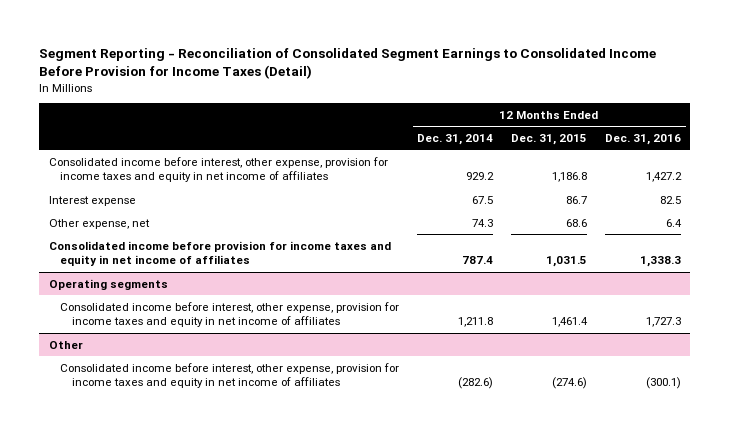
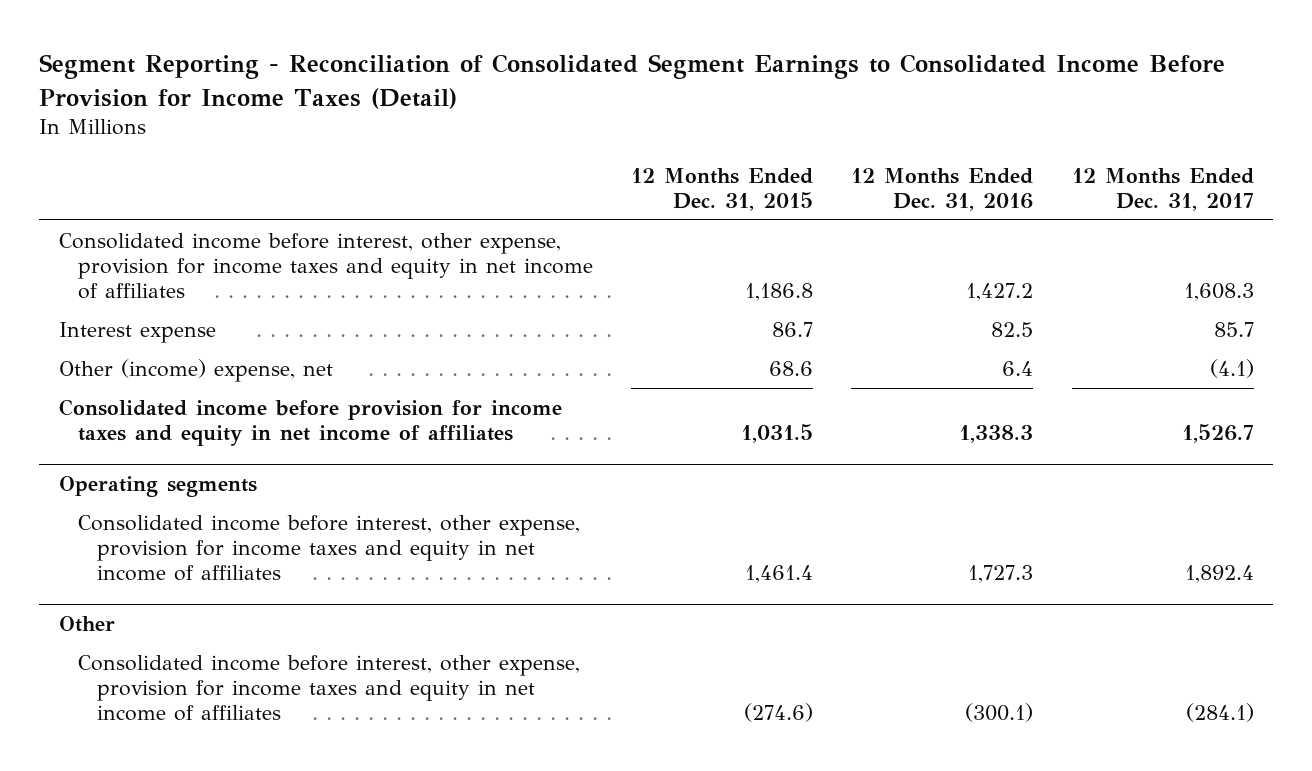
[417,134,494,146] Dec. 31, 2014 -> none
none -> [1071,167,1254,211] 12 Months Ended Dec. 31, 2017
[48,218,150,229] Other expense, net -> [58,358,333,382] Other (income) expense, net

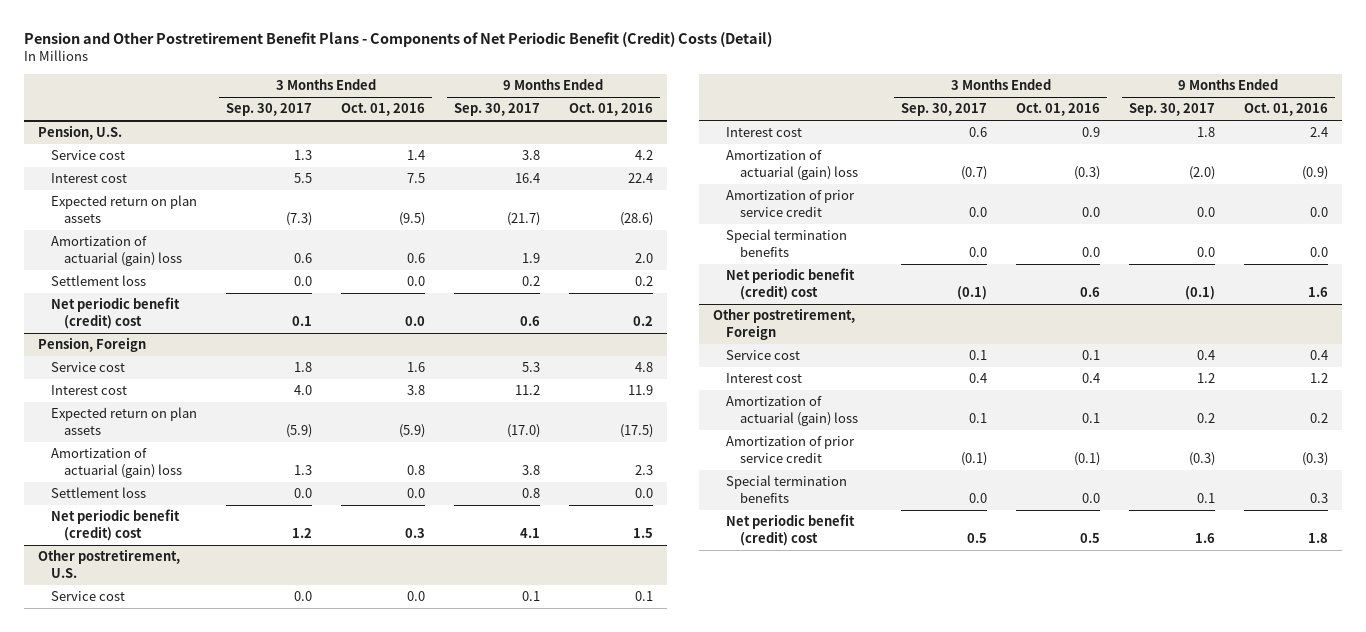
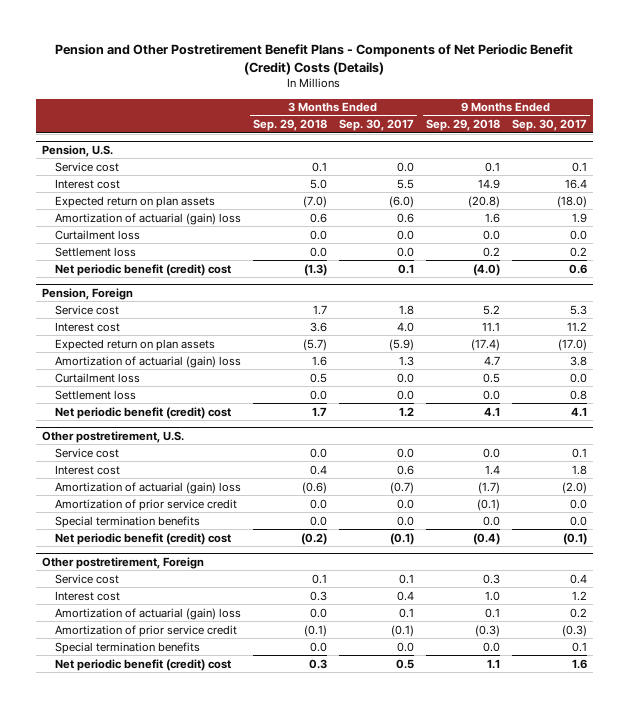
[23,31,772,47] Pension and Other Postretirement Benefit Plans - Components of Net Periodic Benefit (Credit) Costs (Detail) -> [55,43,574,75] Pension and Other Postretirement Benefit Plans - Components of Net Periodic Benefit (Credit) Costs (Details)
[340,103,425,117] Oct. 01, 2016 -> none
[568,103,653,117] Oct. 01, 2016 -> none
none -> [252,119,327,132] Sep. 29, 2018
none -> [425,119,500,132] Sep. 29, 2018
[294,150,313,161] 1.3 -> [396,161,414,172] 0.0
[521,150,540,161] 3.8 -> [571,161,587,172] 0.1
[286,211,313,226] (7.3) -> [388,195,414,208] (6.0)
[506,211,540,226] (21.7) -> [556,195,587,208] (18.0)
none -> [54,229,140,240] Curtailment loss
none -> [54,372,140,383] Curtailment loss

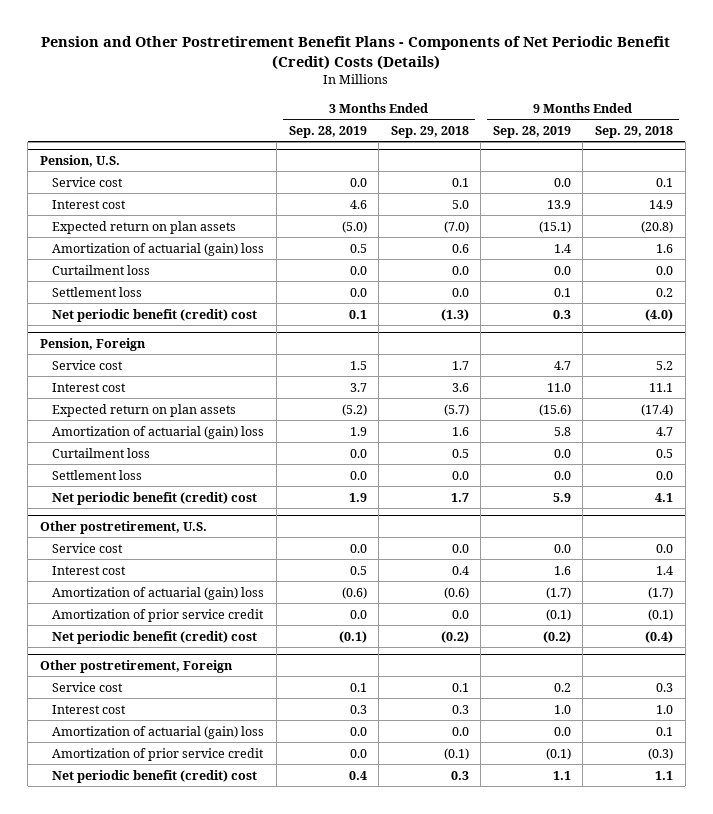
[338,119,414,132] Sep. 30, 2017 -> none
[511,119,587,132] Sep. 30, 2017 -> none
none -> [288,125,367,138] Sep. 28, 2019
none -> [492,125,571,138] Sep. 28, 2019
[54,515,200,528] Special termination benefits -> none
[54,641,200,654] Special termination benefits -> none

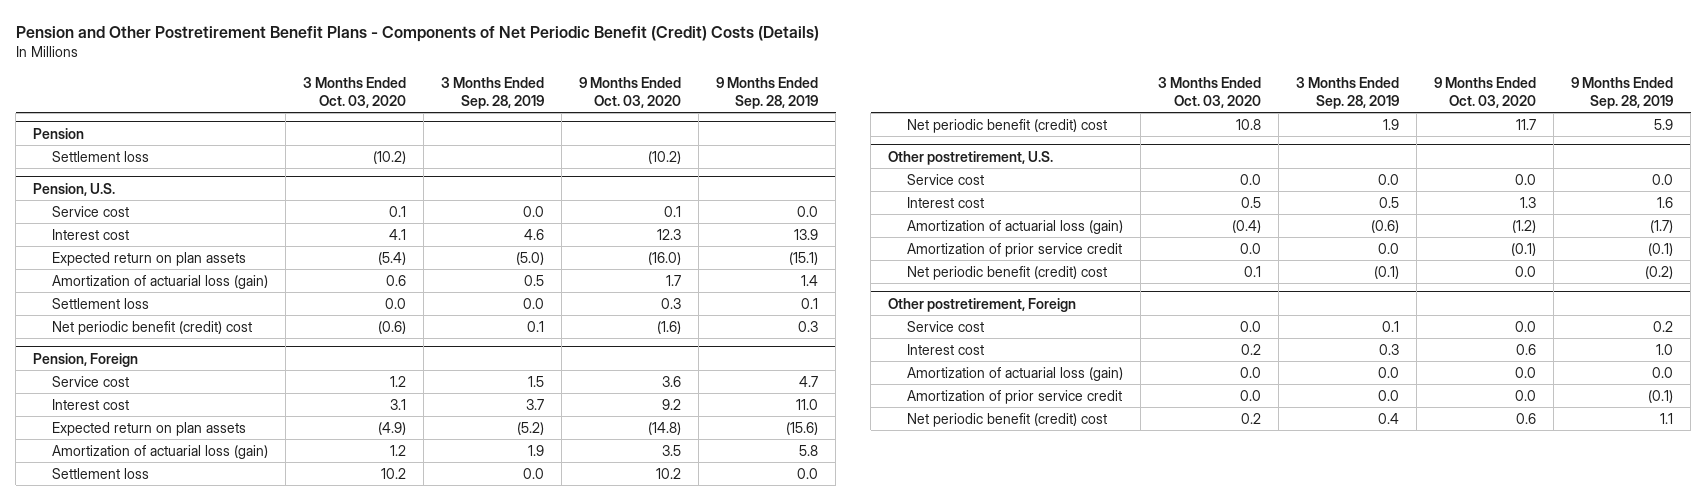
[390,125,469,138] Sep. 29, 2018 -> none
[595,125,674,138] Sep. 29, 2018 -> none
none -> [303,76,407,108] 3 Months Ended Oct. 03, 2020
none -> [579,76,682,108] 9 Months Ended Oct. 03, 2020
none -> [33,127,85,139] Pension
none -> [52,150,150,162] Settlement loss
[52,264,151,275] Curtailment loss -> none
[52,242,265,256] Amortization of actuarial (gain) loss -> [52,274,269,289] Amortization of actuarial loss (gain)
[52,447,151,458] Curtailment loss -> none
[52,425,265,439] Amortization of actuarial (gain) loss -> [52,444,269,459] Amortization of actuarial loss (gain)
[52,586,265,600] Amortization of actuarial (gain) loss -> [907,219,1124,234] Amortization of actuarial loss (gain)
[52,725,265,739] Amortization of actuarial (gain) loss -> [907,366,1124,381] Amortization of actuarial loss (gain)

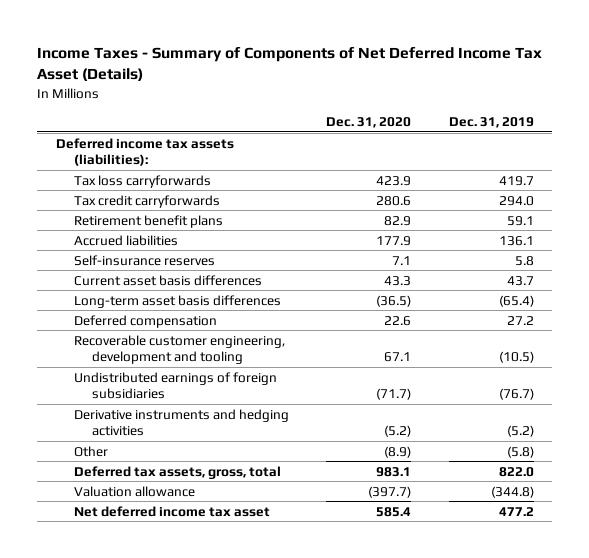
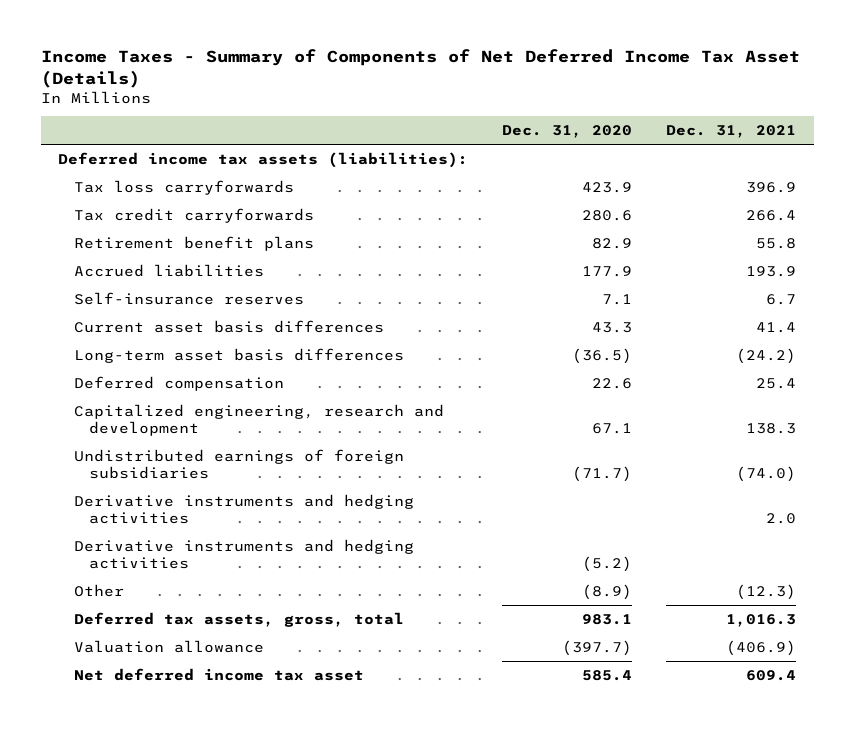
[448,116,534,128] Dec. 31, 2019 -> none
none -> [666,125,797,139] Dec. 31, 2021
[74,334,286,364] Recoverable customer engineering, development and tooling -> [73,403,444,437] Capitalized engineering, research and development
none -> [73,493,414,525] Derivative instruments and hedging activities

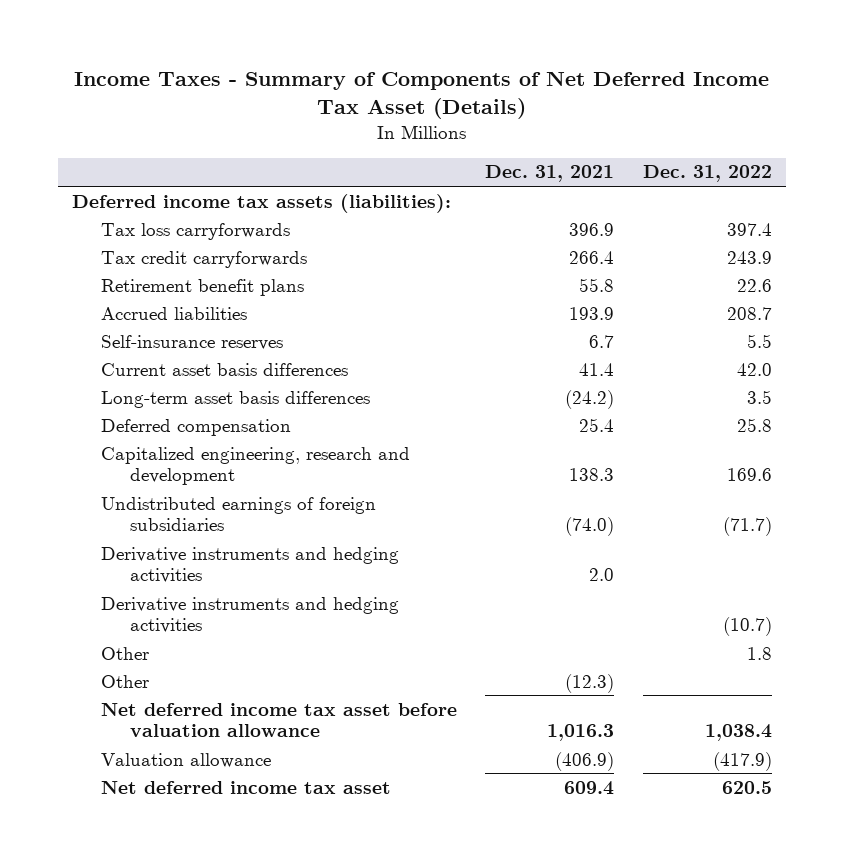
[502,125,633,139] Dec. 31, 2020 -> none
none -> [642,165,772,183] Dec. 31, 2022
none -> [100,646,149,660] Other
[73,611,404,627] Deferred tax assets, gross, total -> [100,702,457,737] Net deferred income tax asset before valuation allowance

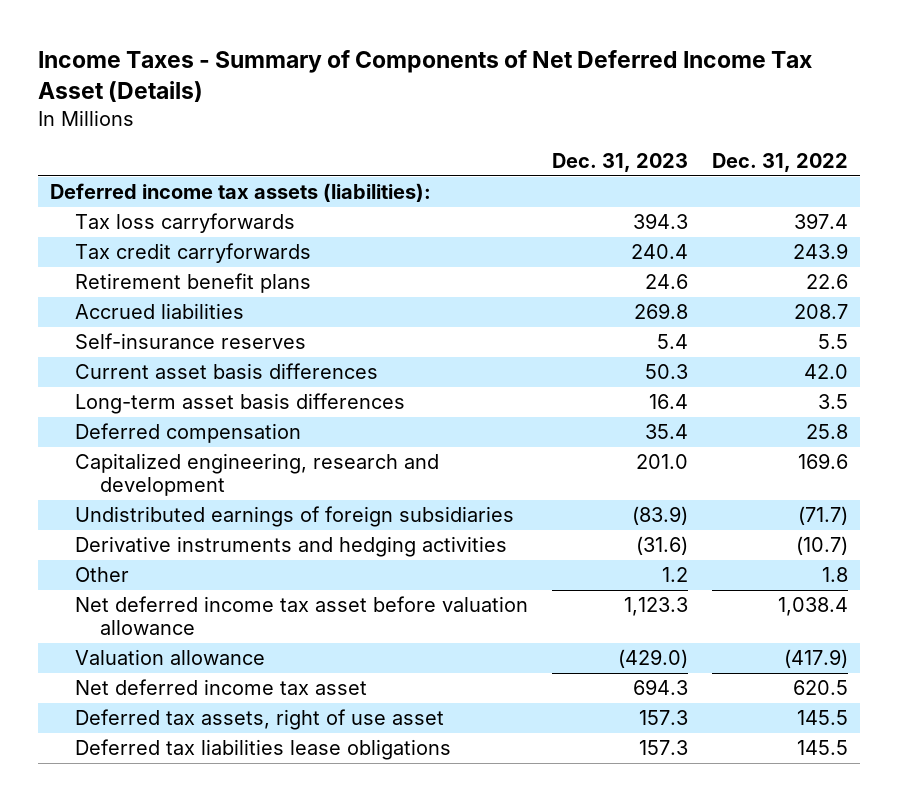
[485,165,615,183] Dec. 31, 2021 -> none
none -> [551,153,688,173] Dec. 31, 2023
[100,546,399,583] Derivative instruments and hedging activities -> none
[100,674,149,688] Other -> none
none -> [74,709,444,731] Deferred tax assets, right of use asset
none -> [74,739,451,761] Deferred tax liabilities lease obligations

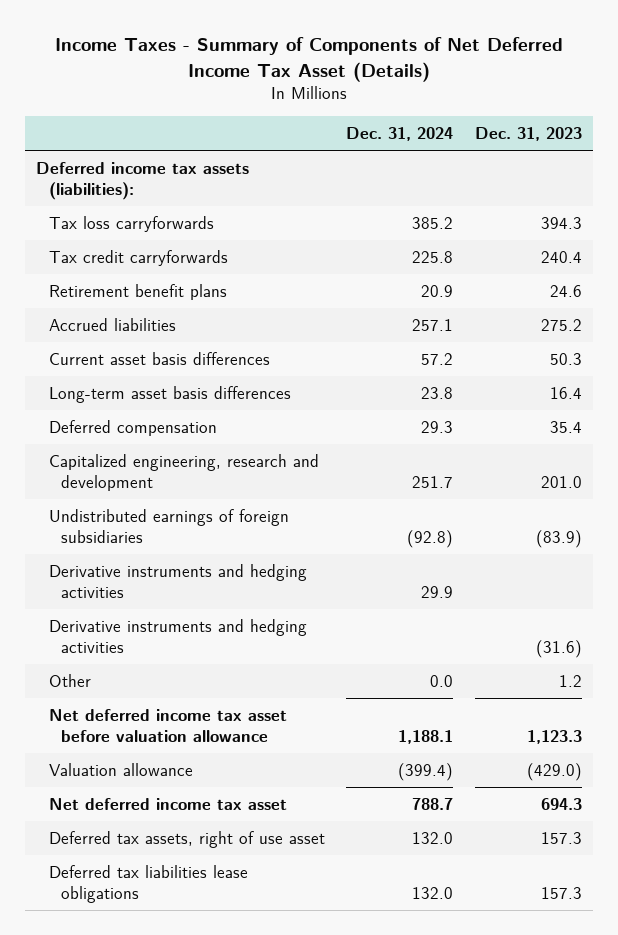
[712,153,849,173] Dec. 31, 2022 -> none
none -> [346,126,454,141] Dec. 31, 2024
[74,333,306,350] Self-insurance reserves -> none
[633,303,688,320] 269.8 -> [541,318,583,331] 275.2
none -> [48,563,307,599] Derivative instruments and hedging activities

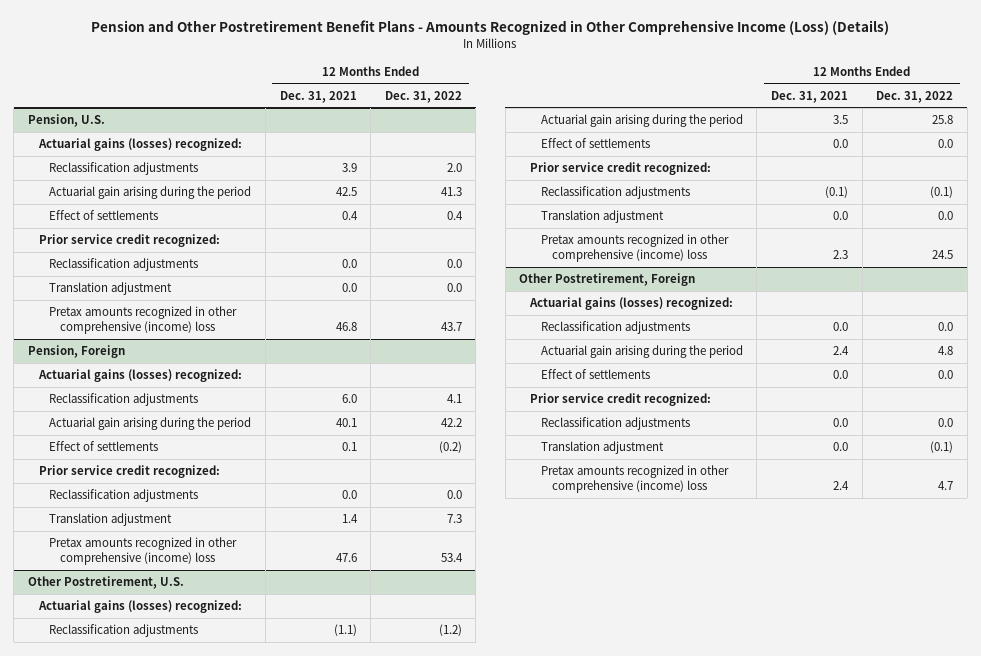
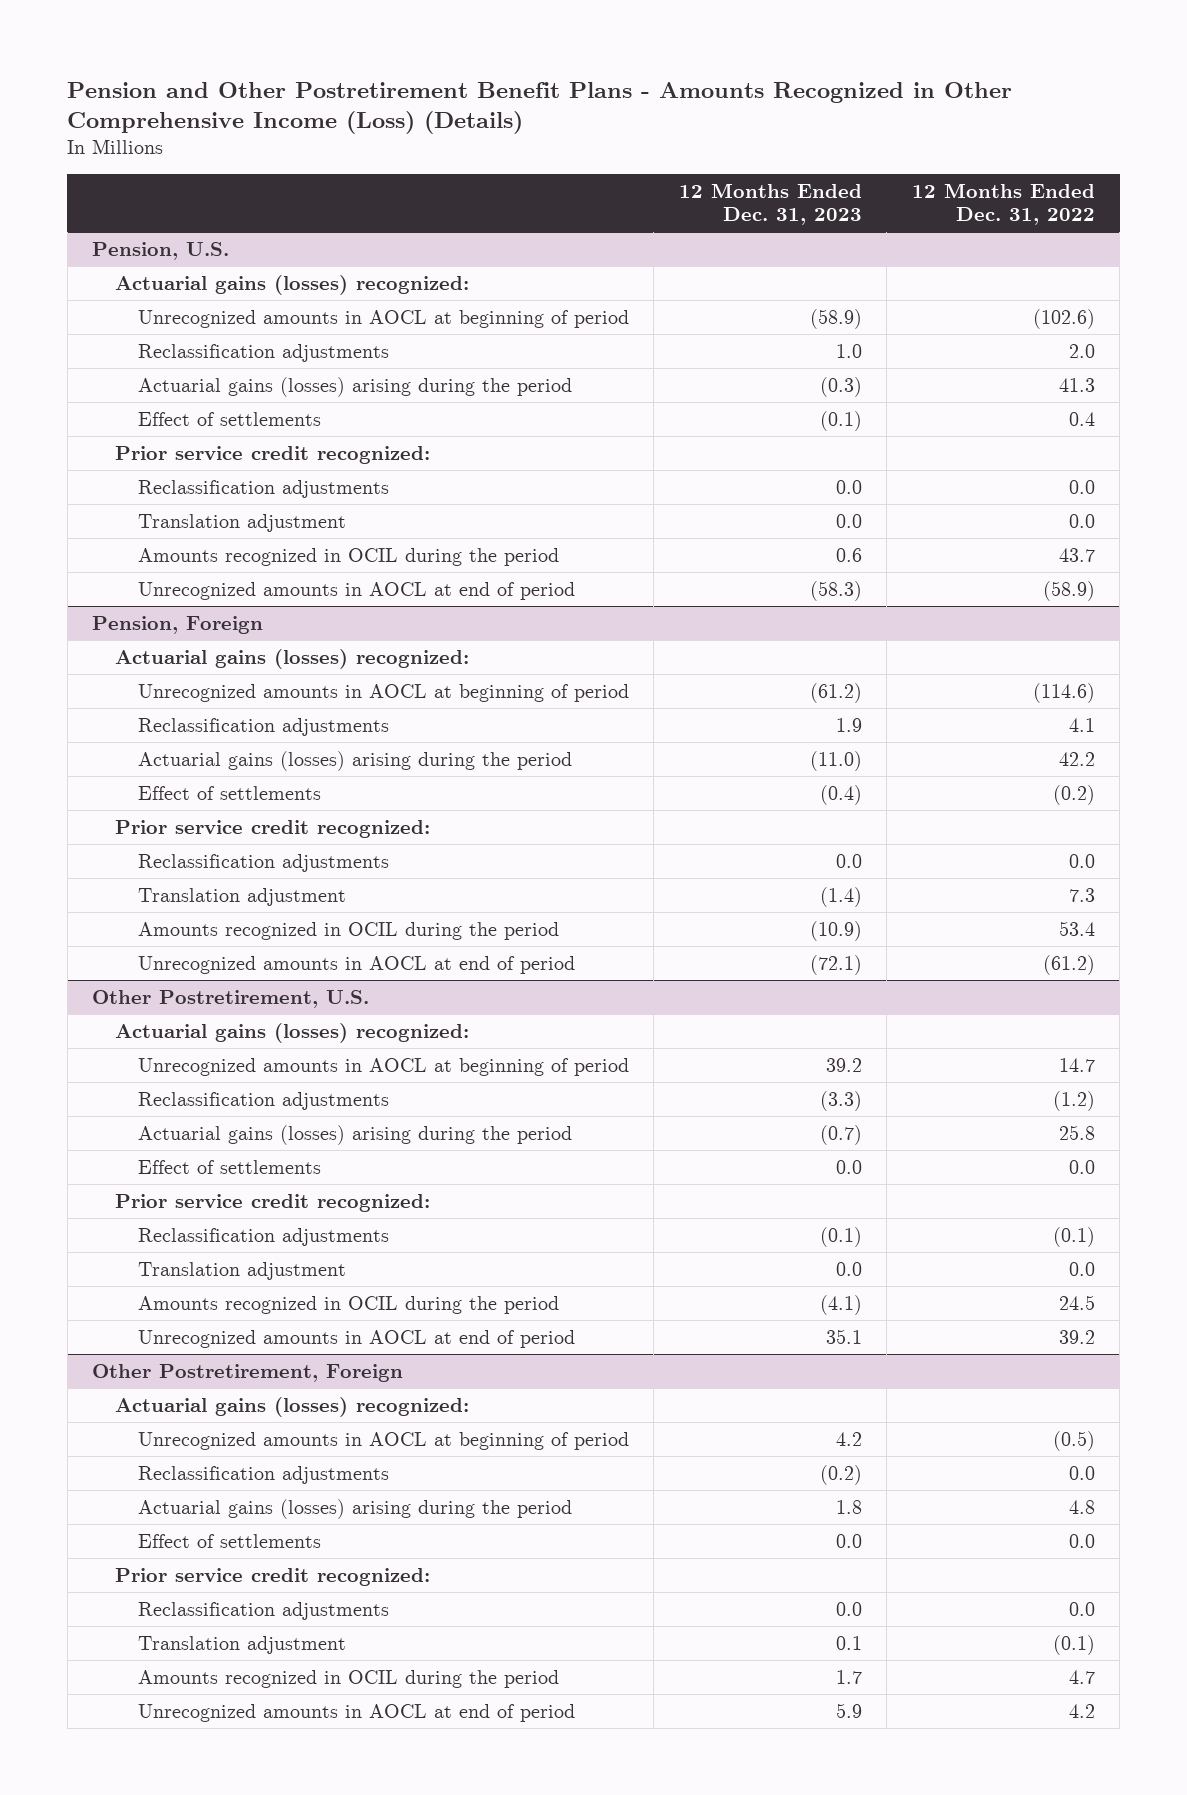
[279,90,357,103] Dec. 31, 2021 -> none
none -> [678,182,862,225] 12 Months Ended Dec. 31, 2023
none -> [137,309,629,328] Unrecognized amounts in AOCL at beginning of period
[49,186,252,200] Actuarial gain arising during the period -> [137,376,572,397] Actuarial gains (losses) arising during the period
[49,306,238,335] Pretax amounts recognized in other comprehensive (income) loss -> [137,547,559,566] Amounts recognized in OCIL during the period
none -> [137,581,575,600] Unrecognized amounts in AOCL at end of period
none -> [137,683,629,702] Unrecognized amounts in AOCL at beginning of period
[49,417,252,431] Actuarial gain arising during the period -> [137,750,572,771] Actuarial gains (losses) arising during the period
[49,537,238,566] Pretax amounts recognized in other comprehensive (income) loss -> [137,921,559,940] Amounts recognized in OCIL during the period
none -> [137,955,575,974] Unrecognized amounts in AOCL at end of period
none -> [137,1057,629,1076] Unrecognized amounts in AOCL at beginning of period
[540,114,743,128] Actuarial gain arising during the period -> [137,1124,572,1145] Actuarial gains (losses) arising during the period
[540,234,729,263] Pretax amounts recognized in other comprehensive (income) loss -> [137,1295,559,1314] Amounts recognized in OCIL during the period
none -> [137,1329,575,1348] Unrecognized amounts in AOCL at end of period
none -> [137,1431,629,1450] Unrecognized amounts in AOCL at beginning of period
[540,345,743,359] Actuarial gain arising during the period -> [137,1498,572,1519] Actuarial gains (losses) arising during the period
[540,465,729,494] Pretax amounts recognized in other comprehensive (income) loss -> [137,1669,559,1688] Amounts recognized in OCIL during the period
none -> [137,1703,575,1722] Unrecognized amounts in AOCL at end of period

